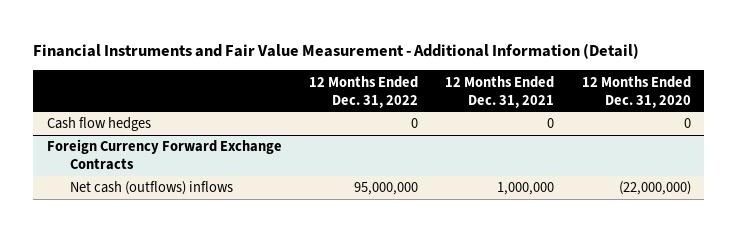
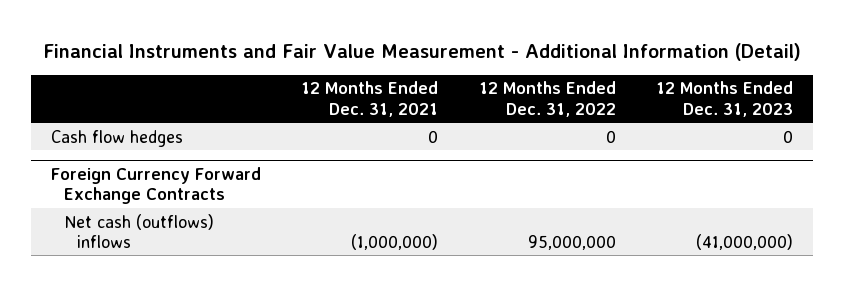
[581,75,691,108] 12 Months Ended Dec. 31, 2020 -> none
none -> [656,81,794,117] 12 Months Ended Dec. 31, 2023
[497,182,555,196] 1,000,000 -> [351,233,439,250] (1,000,000)

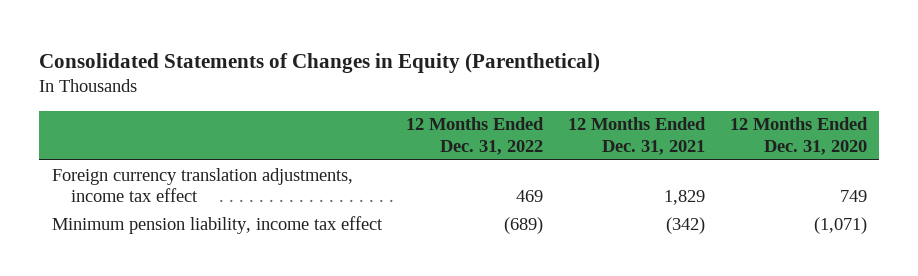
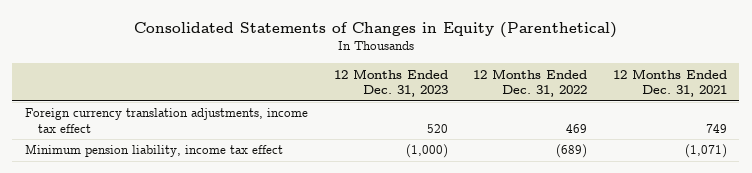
[729,117,868,156] 12 Months Ended Dec. 31, 2020 -> none
none -> [333,68,448,98] 12 Months Ended Dec. 31, 2023
[664,190,706,206] 1,829 -> [705,124,727,134] 749
[666,216,706,234] (342) -> [684,144,727,159] (1,071)

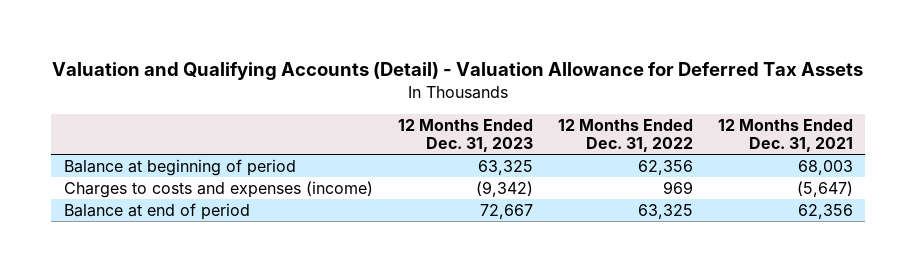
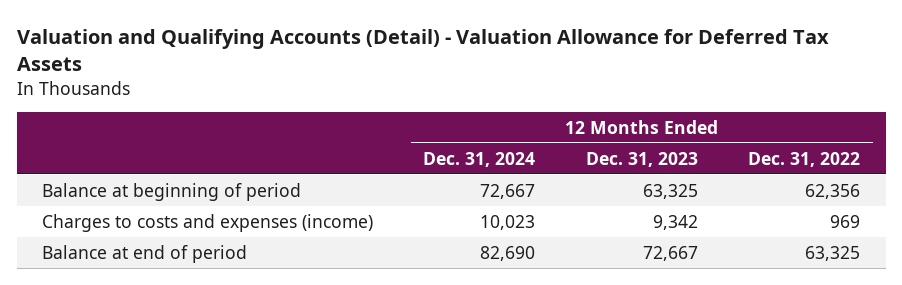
[717,118,853,153] 12 Months Ended Dec. 31, 2021 -> none
none -> [423,151,536,167] Dec. 31, 2024
[475,181,533,198] (9,342) -> [652,214,698,230] 9,342

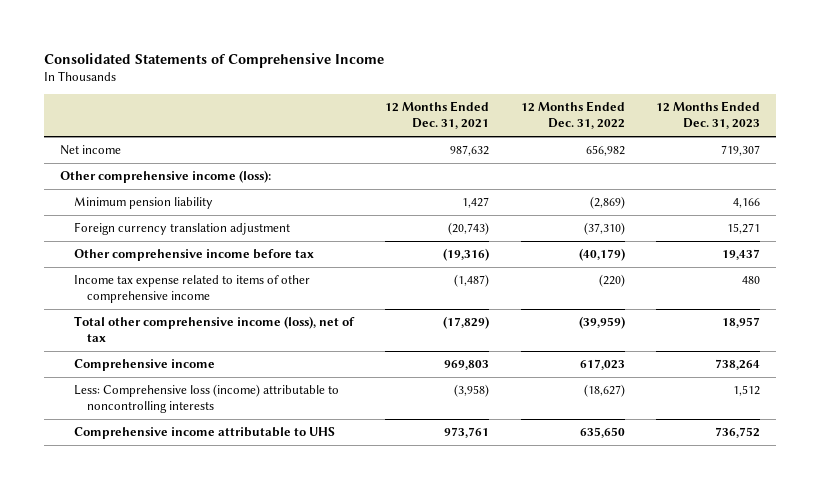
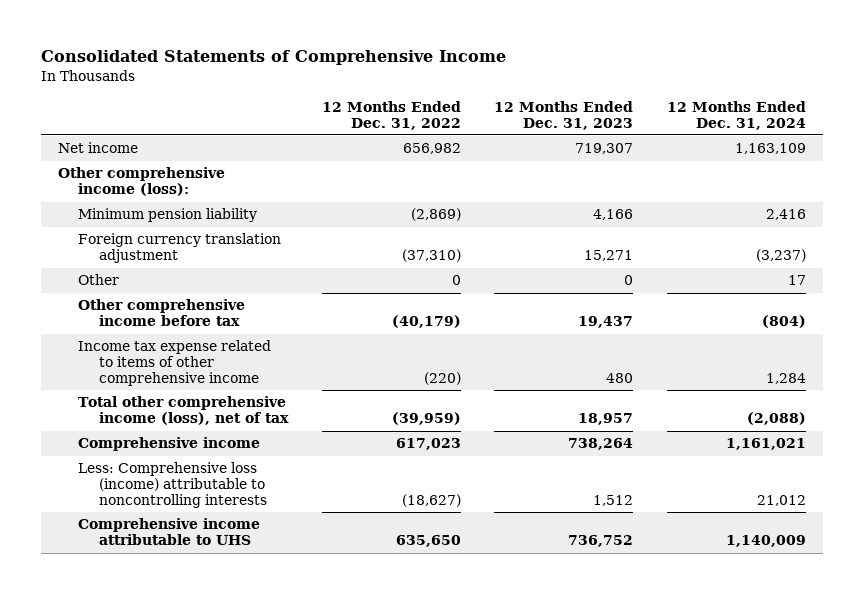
[385,100,490,130] 12 Months Ended Dec. 31, 2021 -> none
none -> [666,100,806,130] 12 Months Ended Dec. 31, 2024
none -> [78,274,120,286] Other

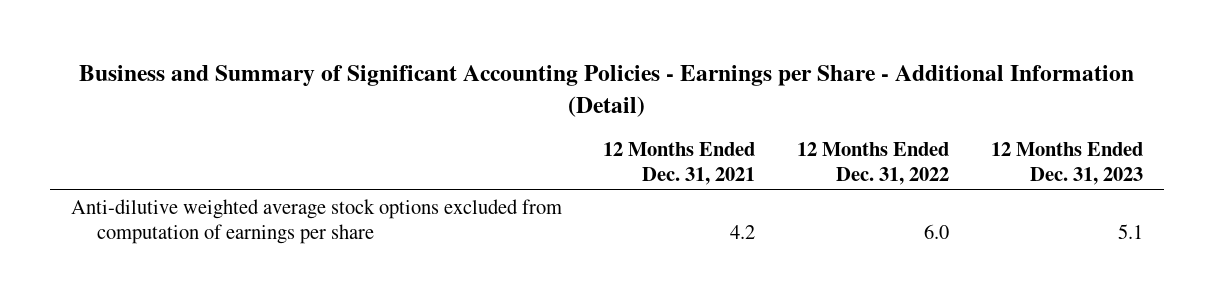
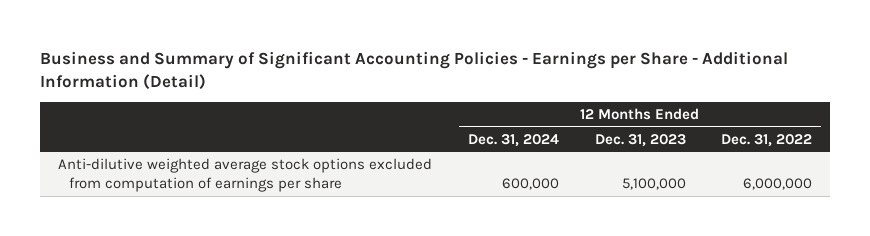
[603,141,756,185] 12 Months Ended Dec. 31, 2021 -> none
none -> [467,133,559,147] Dec. 31, 2024
[924,223,950,239] 6.0 -> [743,177,813,190] 6,000,000
[1118,223,1144,239] 5.1 -> [621,177,686,190] 5,100,000

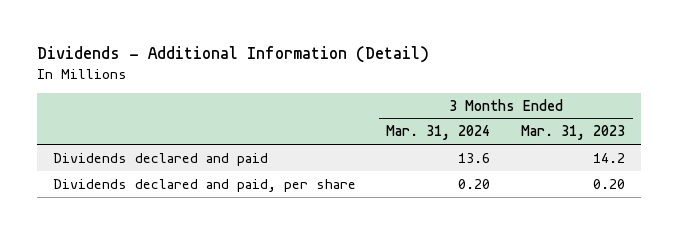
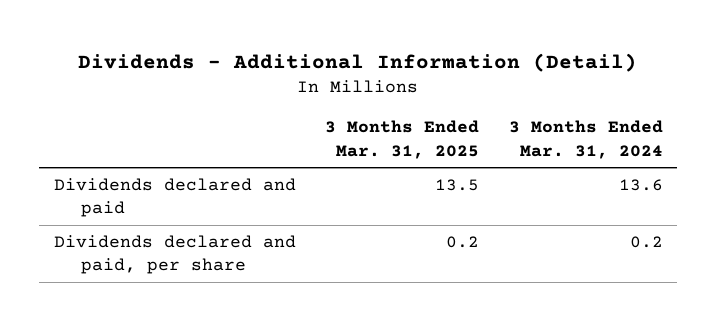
[521,125,626,141] Mar. 31, 2023 -> none
none -> [325,120,480,159] 3 Months Ended Mar. 31, 2025
[458,178,491,189] 0.20 -> [629,235,663,248] 0.2

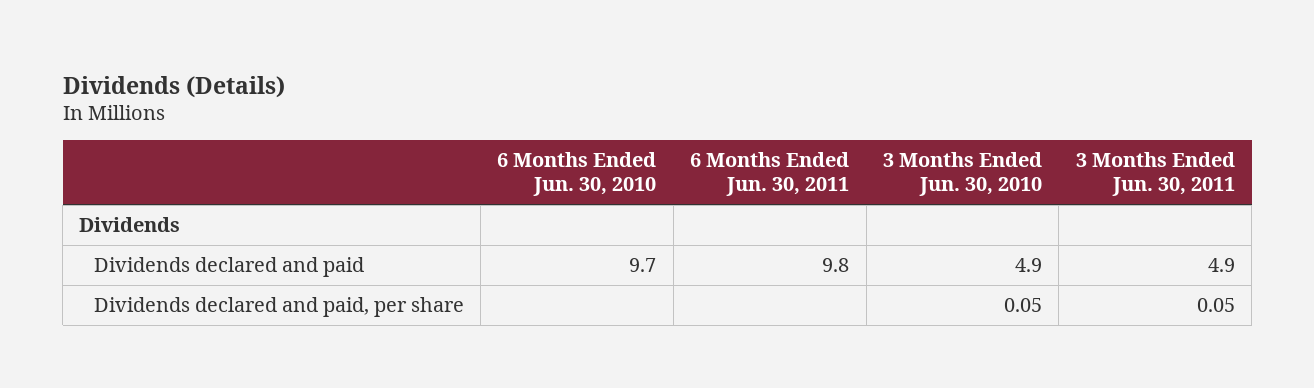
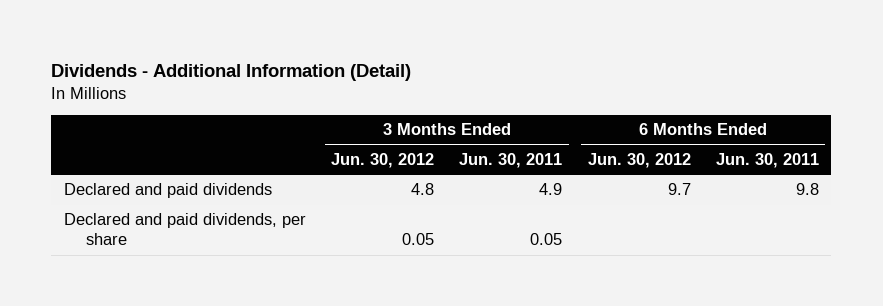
[62,75,285,98] Dividends (Details) -> [51,63,412,81] Dividends - Additional Information (Detail)
[497,152,657,197] 6 Months Ended Jun. 30, 2010 -> none
[882,152,1042,197] 3 Months Ended Jun. 30, 2010 -> none
none -> [331,152,435,168] Jun. 30, 2012
none -> [587,152,691,168] Jun. 30, 2012
[79,217,181,233] Dividends -> none
[93,257,364,278] Dividends declared and paid -> [63,183,272,199] Declared and paid dividends
[93,297,464,318] Dividends declared and paid, per share -> [63,213,306,246] Declared and paid dividends, per share

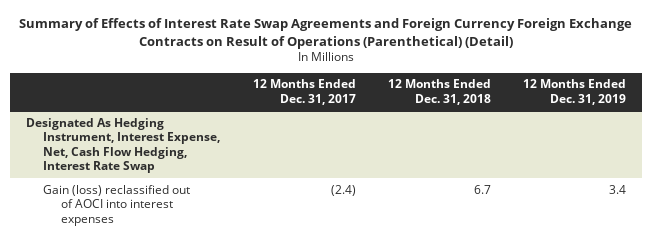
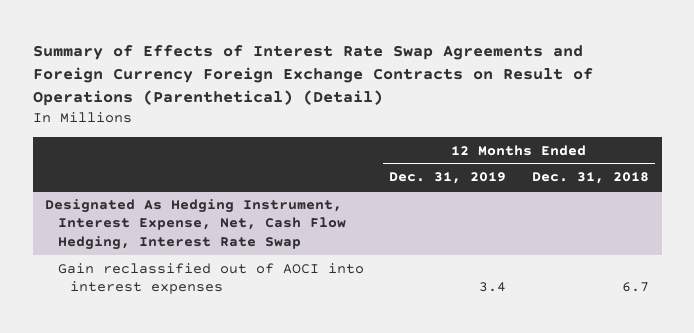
[252,79,356,105] 12 Months Ended Dec. 31, 2017 -> none
[43,184,191,226] Gain (loss) reclassified out of AOCI into interest expenses -> [57,262,364,295] Gain reclassified out of AOCI into interest expenses

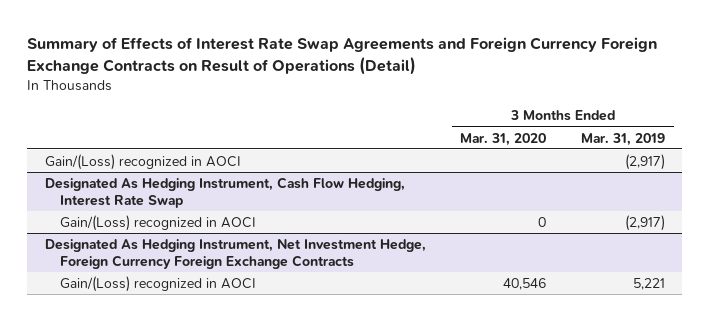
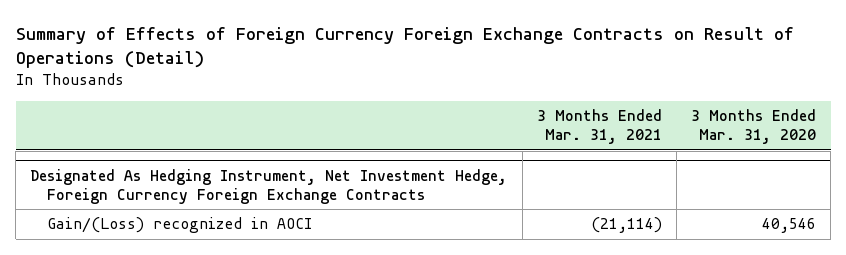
[27,37,658,76] Summary of Effects of Interest Rate Swap Agreements and Foreign Currency Foreign Exchange Contracts on Result of Operations (Detail) -> [15,27,794,69] Summary of Effects of Foreign Currency Foreign Exchange Contracts on Result of Operations (Detail)
[580,132,665,146] Mar. 31, 2019 -> none
none -> [536,109,662,145] 3 Months Ended Mar. 31, 2021
[44,153,241,170] Gain/(Loss) recognized in AOCI -> none
[44,176,405,208] Designated As Hedging Instrument, Cash Flow Hedging, Interest Rate Swap -> none
[60,214,257,231] Gain/(Loss) recognized in AOCI -> none

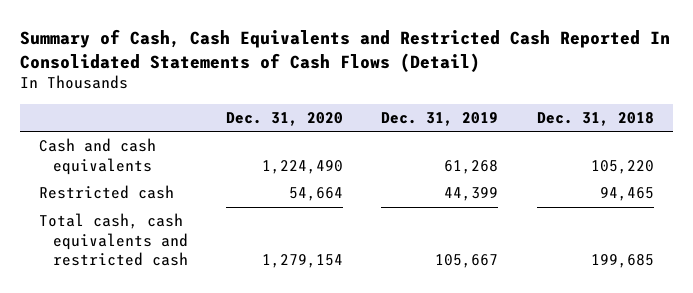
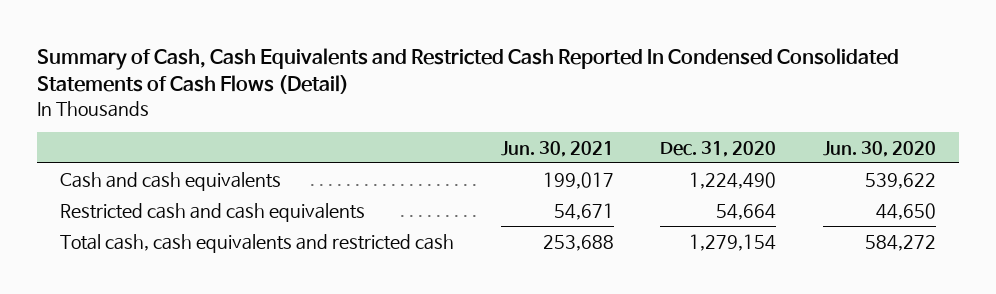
[20,28,671,72] Summary of Cash, Cash Equivalents and Restricted Cash Reported In Consolidated Statements of Cash Flows (Detail) -> [36,47,899,94] Summary of Cash, Cash Equivalents and Restricted Cash Reported In Condensed Consolidated Statements of Cash Flows (Detail)
[381,111,499,126] Dec. 31, 2019 -> none
[536,111,654,126] Dec. 31, 2018 -> none
none -> [500,140,614,157] Jun. 30, 2021
none -> [822,140,936,157] Jun. 30, 2020
[39,185,175,200] Restricted cash -> [60,202,366,222] Restricted cash and cash equivalents

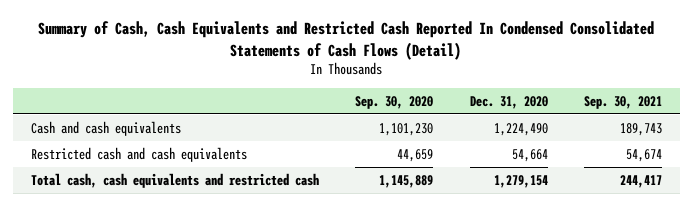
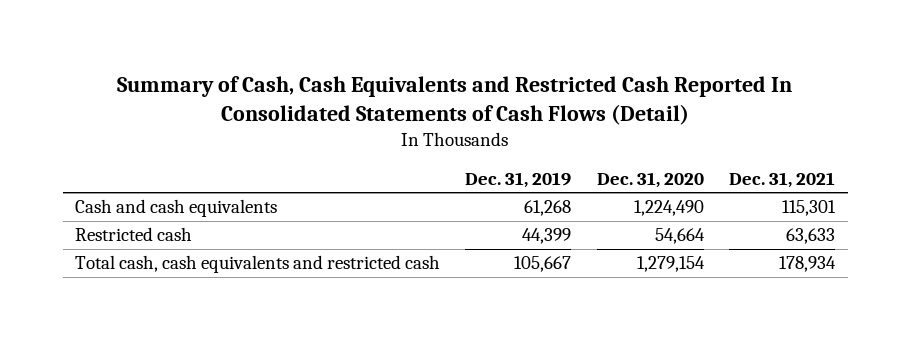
[38,21,655,60] Summary of Cash, Cash Equivalents and Restricted Cash Reported In Condensed Consolidated Statements of Cash Flows (Detail) -> [117,75,793,125] Summary of Cash, Cash Equivalents and Restricted Cash Reported In Consolidated Statements of Cash Flows (Detail)
[355,95,434,109] Sep. 30, 2020 -> none
[584,95,663,109] Sep. 30, 2021 -> none
none -> [465,171,572,188] Dec. 31, 2019
none -> [729,171,836,188] Dec. 31, 2021
[30,146,247,162] Restricted cash and cash equivalents -> [75,227,193,242] Restricted cash

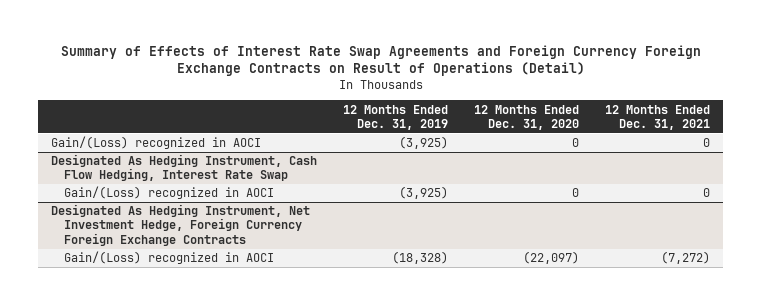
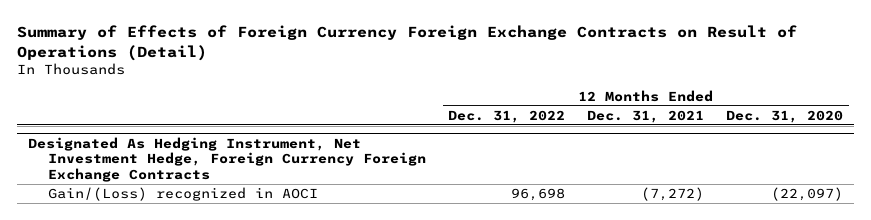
[60,44,701,77] Summary of Effects of Interest Rate Swap Agreements and Foreign Currency Foreign Exchange Contracts on Result of Operations (Detail) -> [16,24,797,61] Summary of Effects of Foreign Currency Foreign Exchange Contracts on Result of Operations (Detail)
[343,104,449,130] 12 Months Ended Dec. 31, 2019 -> none
none -> [448,109,566,123] Dec. 31, 2022
[50,136,261,150] Gain/(Loss) recognized in AOCI -> none
[50,154,317,182] Designated As Hedging Instrument, Cash Flow Hedging, Interest Rate Swap -> none
[63,186,274,200] Gain/(Loss) recognized in AOCI -> none

